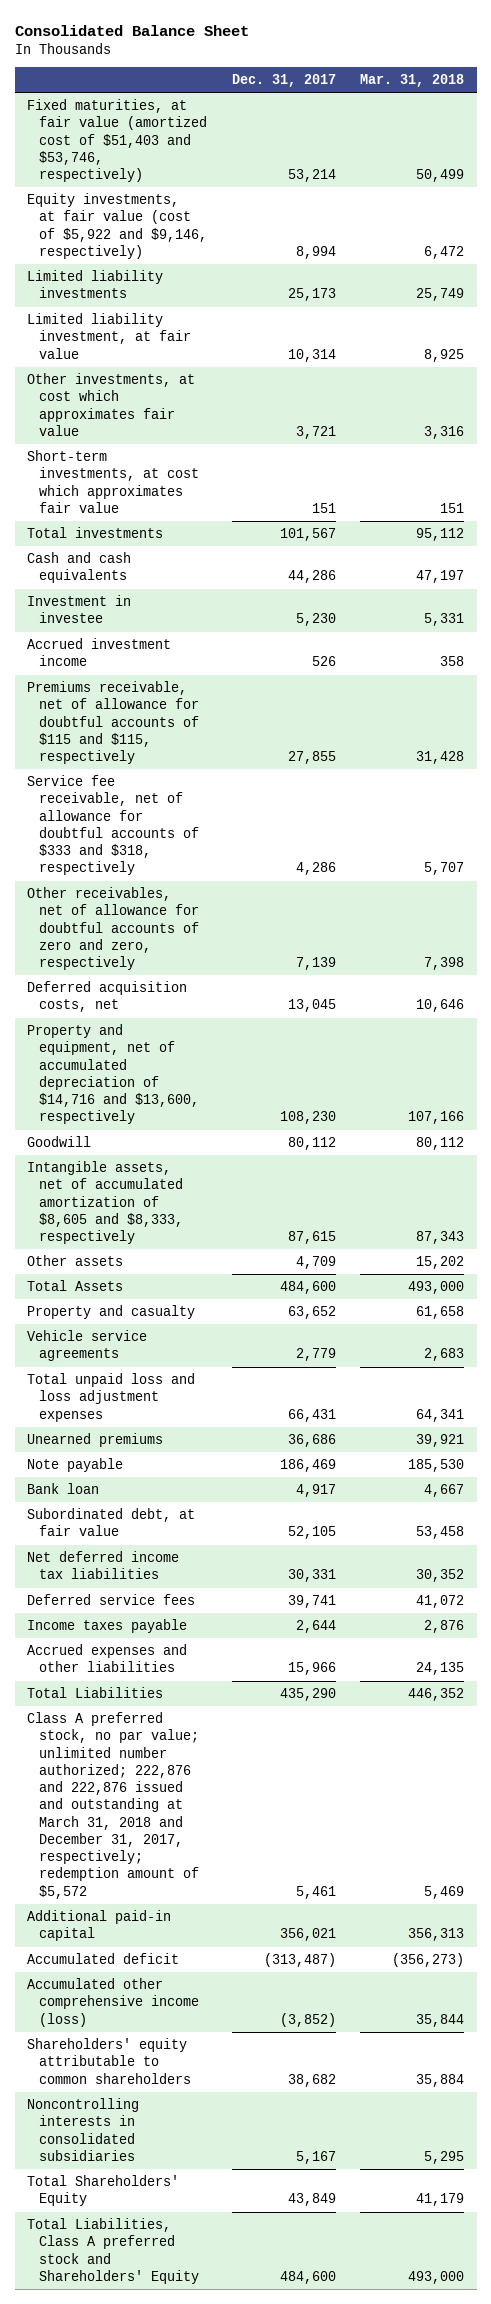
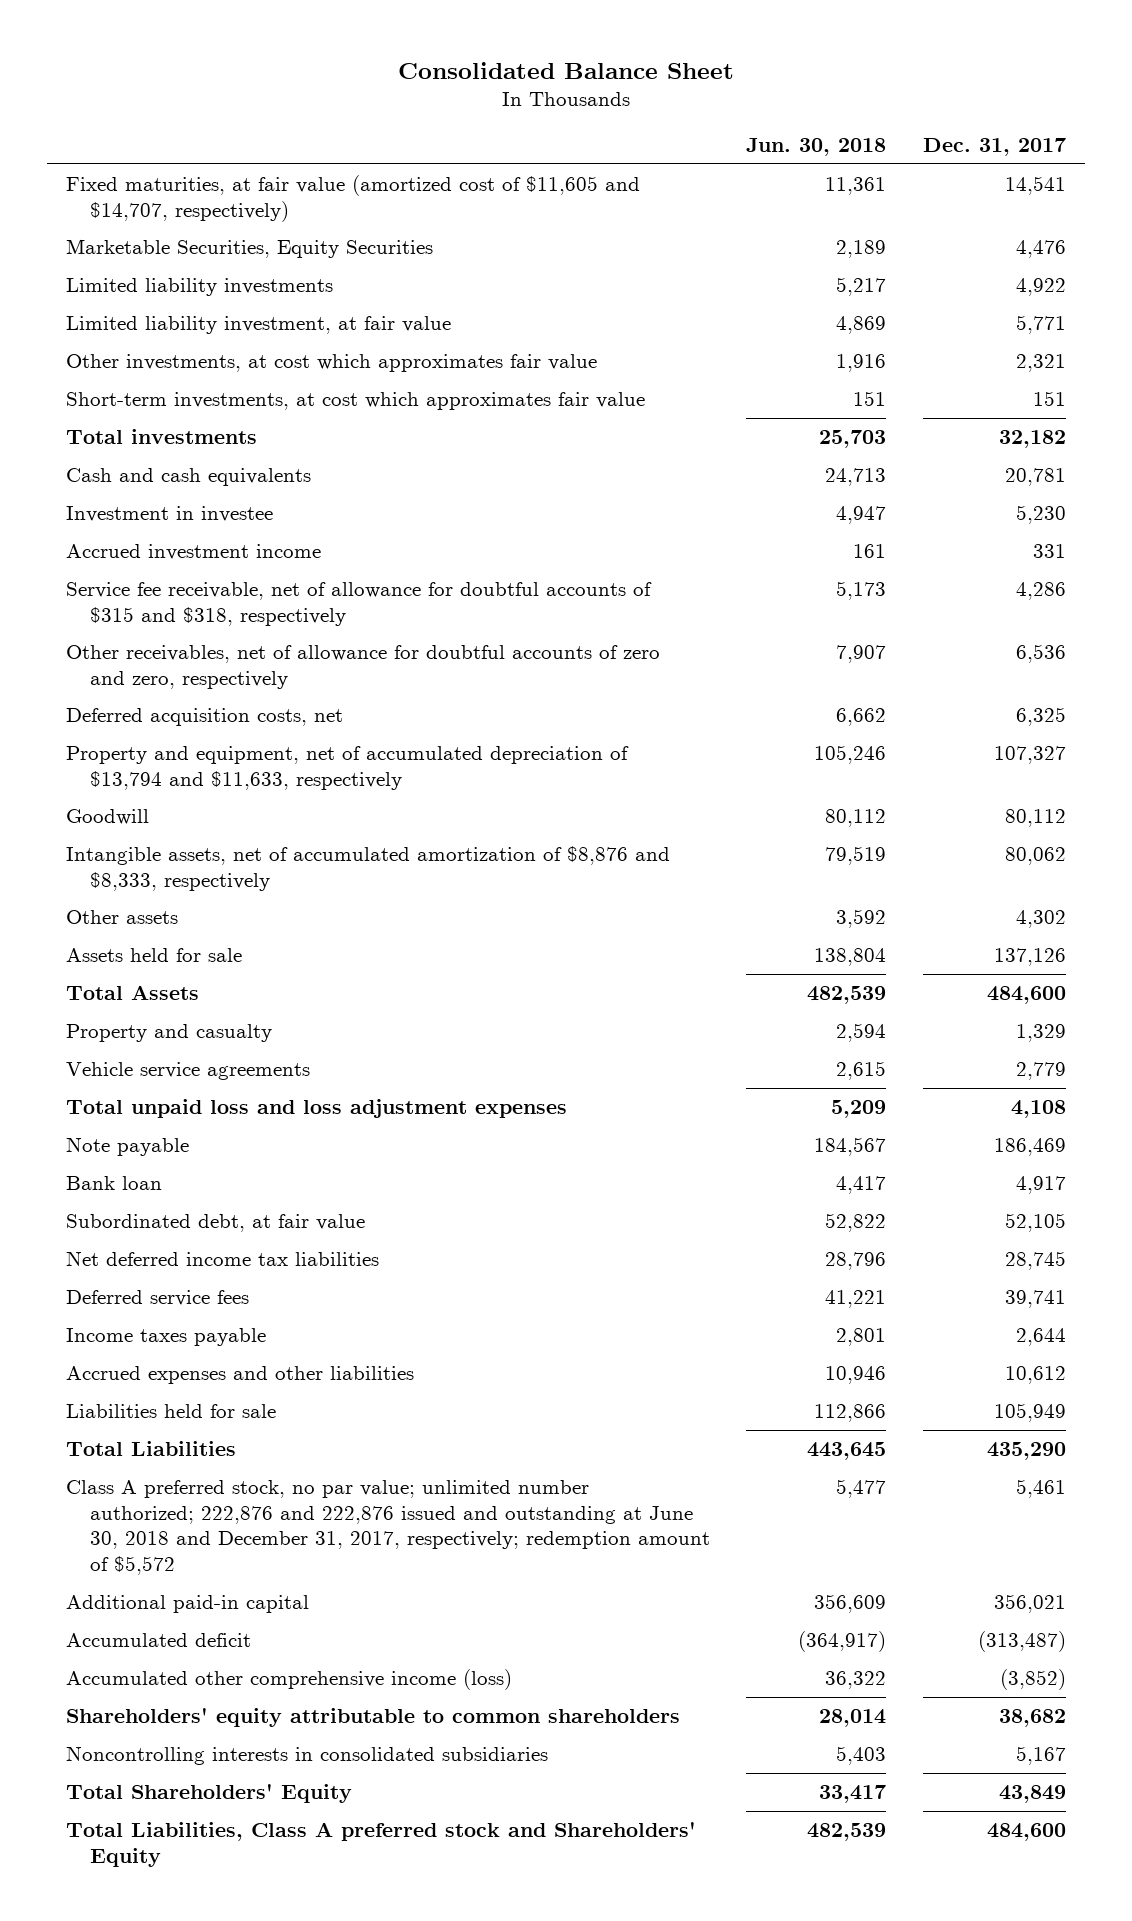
[360,74,465,88] Mar. 31, 2018 -> none
none -> [746,138,887,157] Jun. 30, 2018
[27,193,208,259] Equity investments, at fair value (cost of $5,922 and $9,146, respectively) -> none
[27,99,208,183] Fixed maturities, at fair value (amortized cost of $51,403 and $53,746, respectively) -> [65,174,640,222] Fixed maturities, at fair value (amortized cost of $11,605 and $14,707, respectively)
[287,169,336,183] 53,214 -> [1005,175,1067,195] 14,541
none -> [65,238,433,258] Marketable Securities, Equity Securities
[287,288,336,302] 25,173 -> [1016,277,1067,296] 4,922
[287,348,336,362] 10,314 -> [1016,314,1067,334] 5,771
[295,425,336,439] 3,721 -> [1016,353,1067,372] 2,321
[279,528,336,542] 101,567 -> [999,429,1067,448] 32,182
[287,570,336,584] 44,286 -> [1005,467,1067,486] 20,781
[27,681,200,765] Premiums receivable, net of allowance for doubtful accounts of $115 and $115, respectively -> none
[311,656,336,667] 526 -> [1033,543,1067,558] 331
[27,775,200,876] Service fee receivable, net of allowance for doubtful accounts of $333 and $318, respectively -> [65,581,652,626] Service fee receivable, net of allowance for doubtful accounts of $315 and $318, respectively
[295,957,336,971] 7,139 -> [1016,643,1067,663] 6,536
[287,999,336,1013] 13,045 -> [1016,706,1067,726] 6,325
[27,1024,200,1125] Property and equipment, net of accumulated depreciation of $14,716 and $13,600, respectively -> [65,745,629,790] Property and equipment, net of accumulated depreciation of $13,794 and $11,633, respectively
[279,1111,336,1125] 108,230 -> [994,745,1067,764] 107,327
[27,1161,184,1245] Intangible assets, net of accumulated amortization of $8,605 and $8,333, respectively -> [65,845,670,891] Intangible assets, net of accumulated amortization of $8,876 and $8,333, respectively
[287,1231,336,1245] 87,615 -> [1005,846,1067,865] 80,062
[295,1256,336,1270] 4,709 -> [1016,909,1067,928] 4,302
none -> [65,947,242,962] Assets held for sale
[287,1306,336,1320] 63,652 -> [1016,1023,1067,1042] 1,329
[27,1433,164,1448] Unearned premiums -> none
[287,1408,336,1422] 66,431 -> [1011,1099,1067,1118] 4,108
[287,1569,336,1583] 30,331 -> [1005,1250,1067,1270] 28,745
[287,1662,336,1676] 15,966 -> [1005,1365,1067,1384] 10,612
none -> [65,1403,276,1418] Liabilities held for sale
[27,1712,200,1899] Class A preferred stock, no par value; unlimited number authorized; 222,876 and 222,876 issued and outstanding at March 31, 2018 and December 31, 2017, respectively; redemption amount of $5,572 -> [65,1479,710,1575] Class A preferred stock, no par value; unlimited number authorized; 222,876 and 222,876 issued and outstanding at June 30, 2018 and December 31, 2017, respectively; redemption amount of $5,572

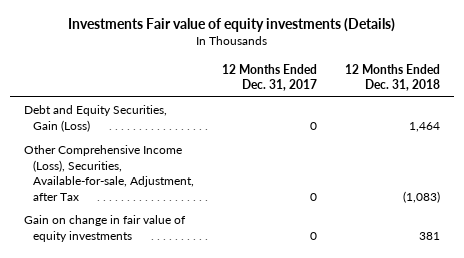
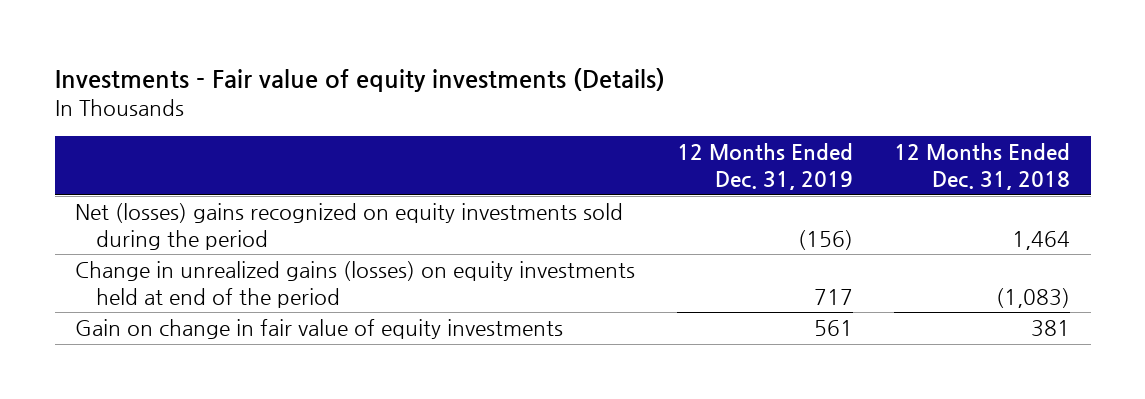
[67,17,395,32] Investments Fair value of equity investments (Details) -> [54,68,665,93] Investments - Fair value of equity investments (Details)
[221,63,317,92] 12 Months Ended Dec. 31, 2017 -> none
none -> [676,143,853,190] 12 Months Ended Dec. 31, 2019
[23,105,167,132] Debt and Equity Securities, Gain (Loss) -> [75,203,624,250] Net (losses) gains recognized on equity investments sold during the period
[23,145,194,201] Other Comprehensive Income (Loss), Securities, Available-for-sale, Adjustment, after Tax -> [75,261,636,308] Change in unrealized gains (losses) on equity investments held at end of the period

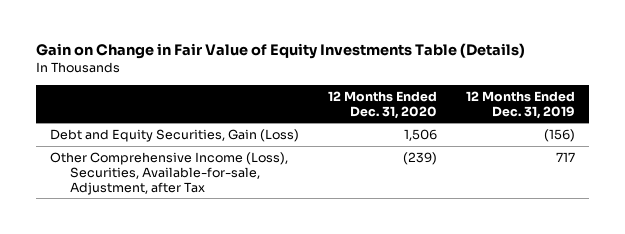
[54,68,665,93] Investments - Fair value of equity investments (Details) -> [36,43,526,60] Gain on Change in Fair Value of Equity Investments Table (Details)
[894,143,1071,190] 12 Months Ended Dec. 31, 2018 -> none
none -> [328,90,438,119] 12 Months Ended Dec. 31, 2020
[75,319,564,340] Gain on change in fair value of equity investments -> none
[75,203,624,250] Net (losses) gains recognized on equity investments sold during the period -> [50,128,300,142] Debt and Equity Securities, Gain (Loss)
[75,261,636,308] Change in unrealized gains (losses) on equity investments held at end of the period -> [50,151,289,195] Other Comprehensive Income (Loss), Securities, Available-for-sale, Adjustment, after Tax

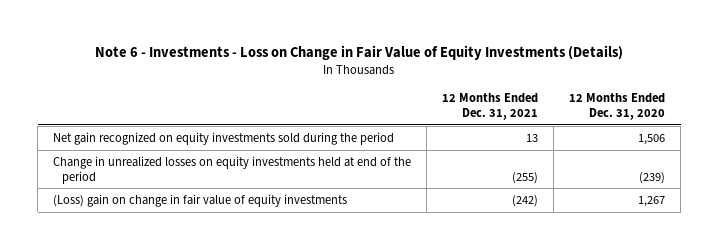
[36,43,526,60] Gain on Change in Fair Value of Equity Investments Table (Details) -> [95,45,624,61] Note 6 - Investments - Loss on Change in Fair Value of Equity Investments (Details)
[466,90,576,119] 12 Months Ended Dec. 31, 2019 -> none
none -> [442,93,539,120] 12 Months Ended Dec. 31, 2021
[50,128,300,142] Debt and Equity Securities, Gain (Loss) -> [53,131,395,145] Net gain recognized on equity investments sold during the period
[50,151,289,195] Other Comprehensive Income (Loss), Securities, Available-for-sale, Adjustment, after Tax -> [53,155,412,184] Change in unrealized losses on equity investments held at end of the period
none -> [53,193,348,207] (Loss) gain on change in fair value of equity investments

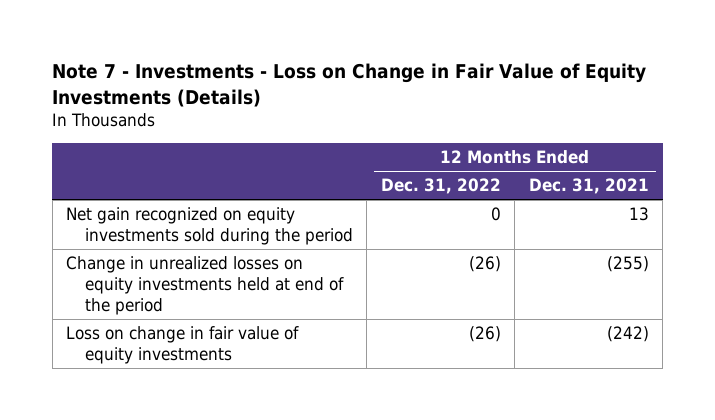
[95,45,624,61] Note 6 - Investments - Loss on Change in Fair Value of Equity Investments (Details) -> [52,63,647,107] Note 7 - Investments - Loss on Change in Fair Value of Equity Investments (Details)
[569,93,666,120] 12 Months Ended Dec. 31, 2020 -> none
none -> [380,178,501,195] Dec. 31, 2022
[53,193,348,207] (Loss) gain on change in fair value of equity investments -> [66,326,300,365] Loss on change in fair value of equity investments

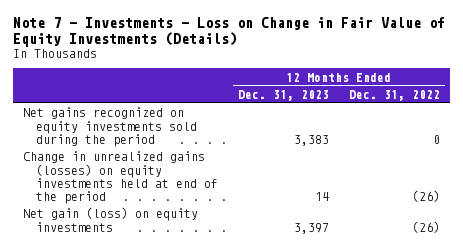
[528,178,649,195] Dec. 31, 2021 -> none
none -> [238,89,330,101] Dec. 31, 2023
[66,207,353,246] Net gain recognized on equity investments sold during the period -> [22,107,198,147] Net gains recognized on equity investments sold during the period
[66,256,344,316] Change in unrealized losses on equity investments held at end of the period -> [22,151,219,205] Change in unrealized gains (losses) on equity investments held at end of the period
[66,326,300,365] Loss on change in fair value of equity investments -> [22,207,198,232] Net gain (loss) on equity investments

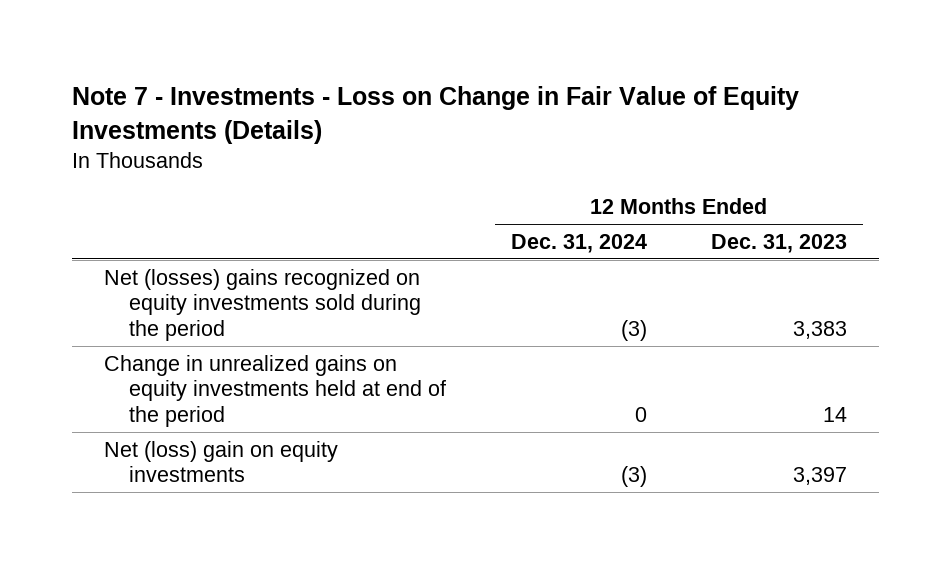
[349,89,441,101] Dec. 31, 2022 -> none
none -> [510,234,647,254] Dec. 31, 2024
[22,107,198,147] Net gains recognized on equity investments sold during the period -> [104,268,422,341] Net (losses) gains recognized on equity investments sold during the period
[22,151,219,205] Change in unrealized gains (losses) on equity investments held at end of the period -> [104,354,447,427] Change in unrealized gains on equity investments held at end of the period
[22,207,198,232] Net gain (loss) on equity investments -> [104,440,339,483] Net (loss) gain on equity investments

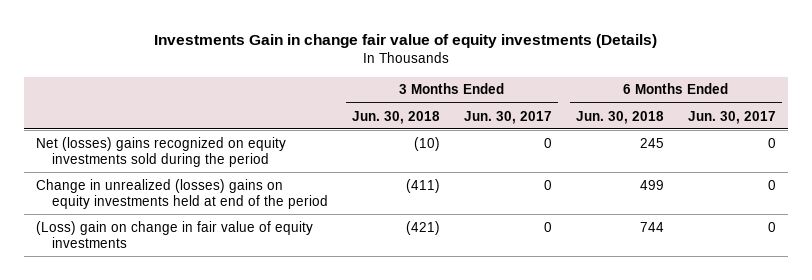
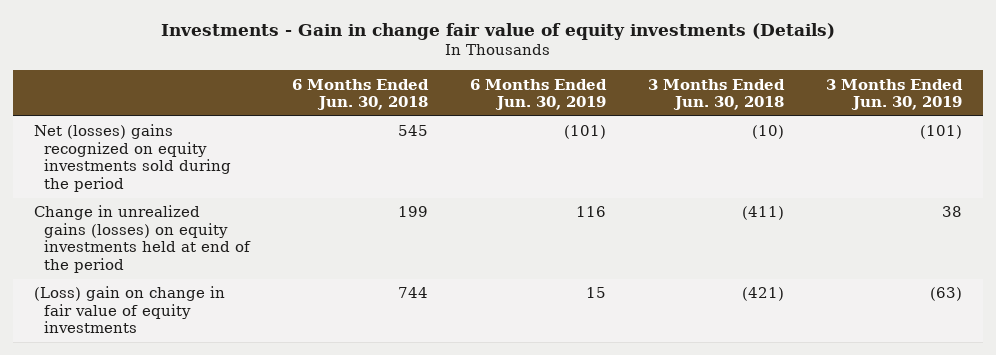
[154,34,658,49] Investments Gain in change fair value of equity investments (Details) -> [160,22,835,40] Investments - Gain in change fair value of equity investments (Details)
[463,110,552,124] Jun. 30, 2017 -> none
[688,110,777,124] Jun. 30, 2017 -> none
none -> [469,78,607,111] 6 Months Ended Jun. 30, 2019
none -> [825,78,963,111] 3 Months Ended Jun. 30, 2019
[640,137,665,148] 245 -> [398,125,429,137] 545
[36,178,328,209] Change in unrealized (losses) gains on equity investments held at end of the period -> [34,205,252,273] Change in unrealized gains (losses) on equity investments held at end of the period
[640,179,665,190] 499 -> [398,206,429,218] 199

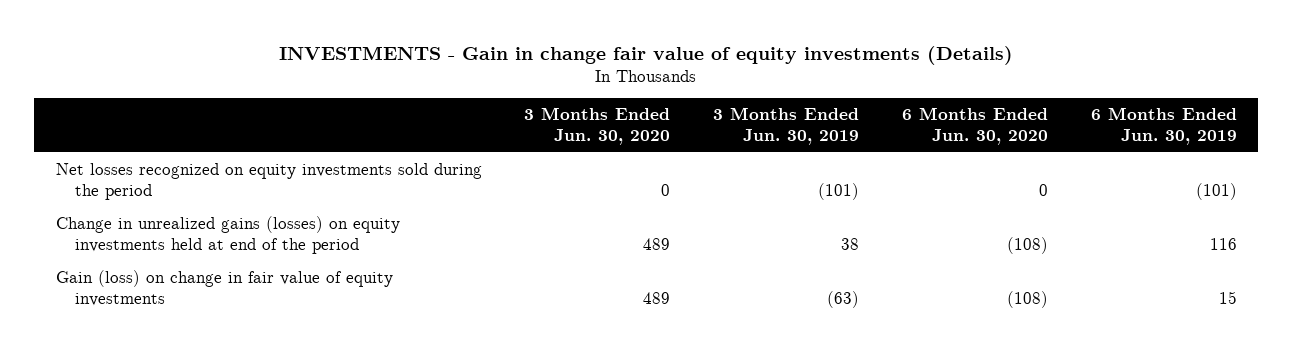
[160,22,835,40] Investments - Gain in change fair value of equity investments (Details) -> [279,45,1014,65] INVESTMENTS - Gain in change fair value of equity investments (Details)
[292,78,430,111] 6 Months Ended Jun. 30, 2018 -> none
[647,78,785,111] 3 Months Ended Jun. 30, 2018 -> none
none -> [524,107,671,145] 3 Months Ended Jun. 30, 2020
none -> [901,107,1048,145] 6 Months Ended Jun. 30, 2020
[34,124,232,192] Net (losses) gains recognized on equity investments sold during the period -> [55,163,482,200] Net losses recognized on equity investments sold during the period
[34,286,226,334] (Loss) gain on change in fair value of equity investments -> [55,270,393,306] Gain (loss) on change in fair value of equity investments

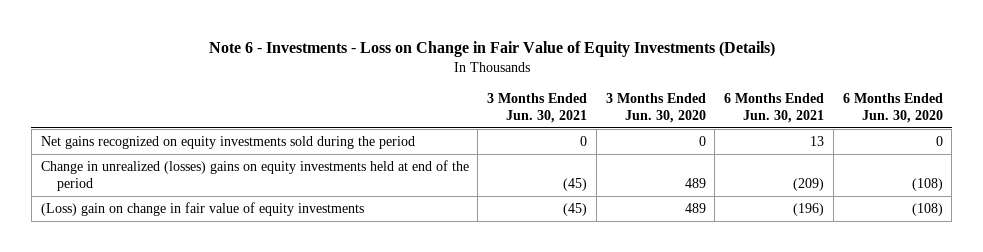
[279,45,1014,65] INVESTMENTS - Gain in change fair value of equity investments (Details) -> [208,41,775,58] Note 6 - Investments - Loss on Change in Fair Value of Equity Investments (Details)
[713,107,860,145] 3 Months Ended Jun. 30, 2019 -> none
[1090,107,1237,145] 6 Months Ended Jun. 30, 2019 -> none
none -> [487,93,588,123] 3 Months Ended Jun. 30, 2021
none -> [724,93,825,123] 6 Months Ended Jun. 30, 2021
[55,163,482,200] Net losses recognized on equity investments sold during the period -> [40,136,415,150] Net gains recognized on equity investments sold during the period
[55,216,400,254] Change in unrealized gains (losses) on equity investments held at end of the period -> [40,160,469,191] Change in unrealized (losses) gains on equity investments held at end of the period
[55,270,393,306] Gain (loss) on change in fair value of equity investments -> [40,202,364,217] (Loss) gain on change in fair value of equity investments

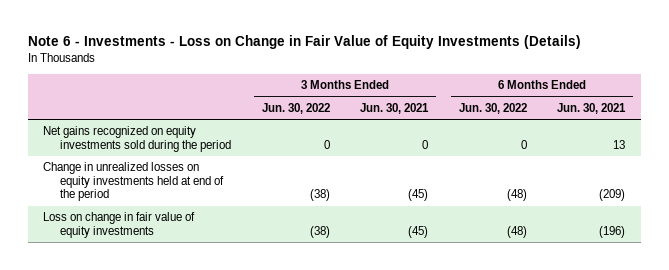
[605,93,706,123] 3 Months Ended Jun. 30, 2020 -> none
[842,93,943,123] 6 Months Ended Jun. 30, 2020 -> none
none -> [261,102,330,114] Jun. 30, 2022
none -> [458,102,527,114] Jun. 30, 2022
[40,160,469,191] Change in unrealized (losses) gains on equity investments held at end of the period -> [43,162,225,202] Change in unrealized losses on equity investments held at end of the period
[40,202,364,217] (Loss) gain on change in fair value of equity investments -> [43,212,196,238] Loss on change in fair value of equity investments

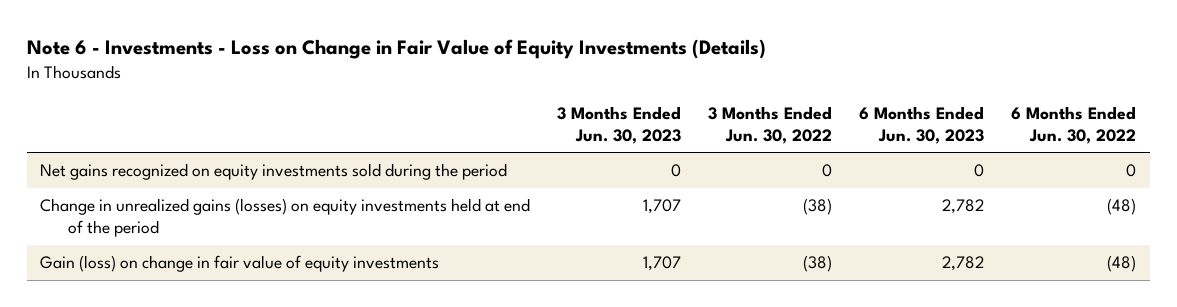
[360,102,430,114] Jun. 30, 2021 -> none
[557,102,627,114] Jun. 30, 2021 -> none
none -> [557,105,682,144] 3 Months Ended Jun. 30, 2023
none -> [859,105,985,144] 6 Months Ended Jun. 30, 2023
[43,162,225,202] Change in unrealized losses on equity investments held at end of the period -> [40,198,531,238] Change in unrealized gains (losses) on equity investments held at end of the period
[43,212,196,238] Loss on change in fair value of equity investments -> [40,255,440,273] Gain (loss) on change in fair value of equity investments

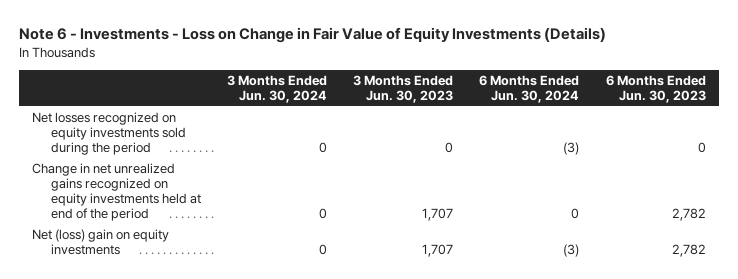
[708,105,833,144] 3 Months Ended Jun. 30, 2022 -> none
[1011,105,1137,144] 6 Months Ended Jun. 30, 2022 -> none
none -> [226,74,327,103] 3 Months Ended Jun. 30, 2024
none -> [479,74,580,103] 6 Months Ended Jun. 30, 2024
[40,163,508,181] Net gains recognized on equity investments sold during the period -> [32,112,186,156] Net losses recognized on equity investments sold during the period
[40,198,531,238] Change in unrealized gains (losses) on equity investments held at end of the period -> [32,163,201,222] Change in net unrealized gains recognized on equity investments held at end of the period
[40,255,440,273] Gain (loss) on change in fair value of equity investments -> [32,229,170,256] Net (loss) gain on equity investments

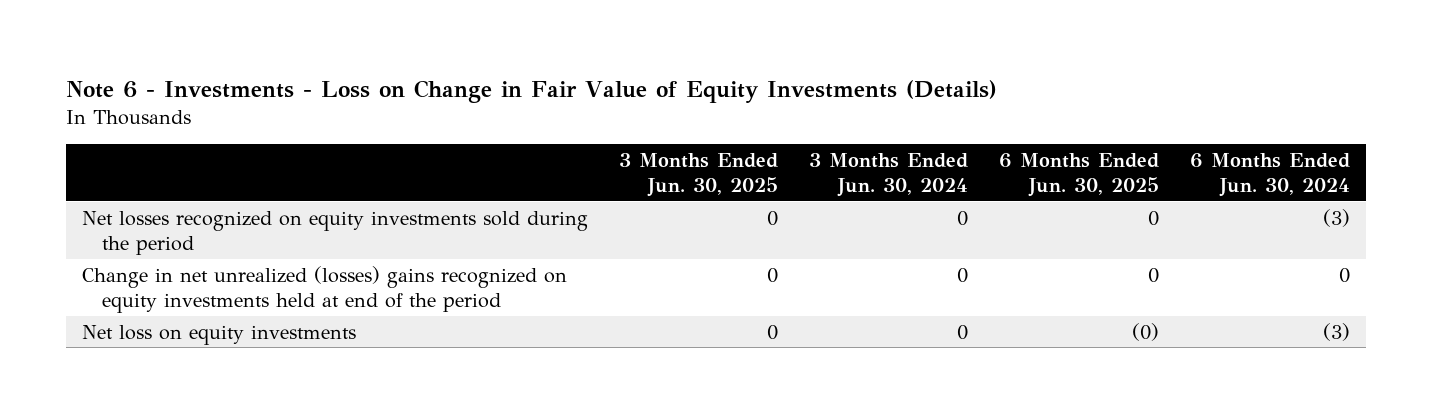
[353,74,454,103] 3 Months Ended Jun. 30, 2023 -> none
[605,74,706,103] 6 Months Ended Jun. 30, 2023 -> none
none -> [619,152,779,198] 3 Months Ended Jun. 30, 2025
none -> [999,152,1160,198] 6 Months Ended Jun. 30, 2025
[32,163,201,222] Change in net unrealized gains recognized on equity investments held at end of the period -> [81,265,567,313] Change in net unrealized (losses) gains recognized on equity investments held at end of the period
[32,229,170,256] Net (loss) gain on equity investments -> [81,324,356,345] Net loss on equity investments

